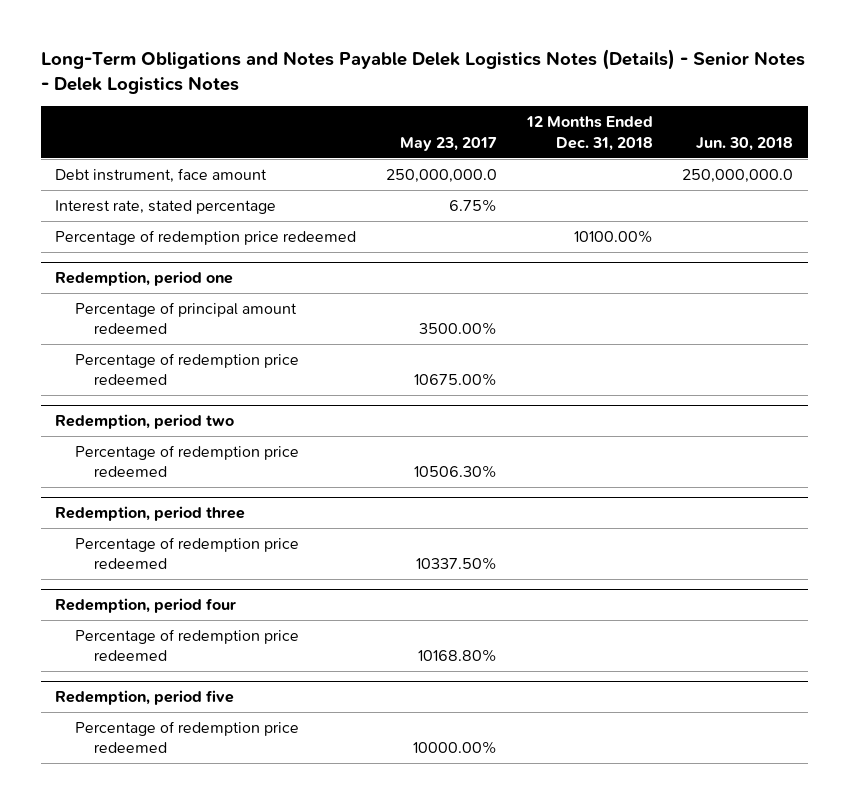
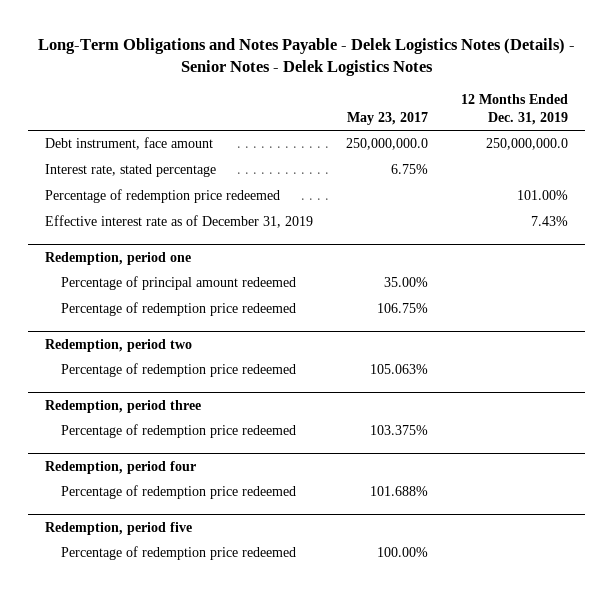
[40,49,805,95] Long-Term Obligations and Notes Payable Delek Logistics Notes (Details) - Senior Notes - Delek Logistics Notes -> [37,38,575,76] Long-Term Obligations and Notes Payable - Delek Logistics Notes (Details) - Senior Notes - Delek Logistics Notes
[525,116,653,151] 12 Months Ended Dec. 31, 2018 -> none
[696,136,794,151] Jun. 30, 2018 -> none
none -> [461,93,569,125] 12 Months Ended Dec. 31, 2019
none -> [44,215,313,229] Effective interest rate as of December 31, 2019
[419,322,498,336] 3500.00% -> [384,277,429,288] 35.00%
[414,373,498,387] 10675.00% -> [377,303,429,314] 106.75%
[414,465,498,479] 10506.30% -> [370,364,429,375] 105.063%
[416,557,498,571] 10337.50% -> [370,425,429,436] 103.375%
[418,649,498,663] 10168.80% -> [370,486,429,497] 101.688%
[413,741,498,755] 10000.00% -> [377,547,429,558] 100.00%

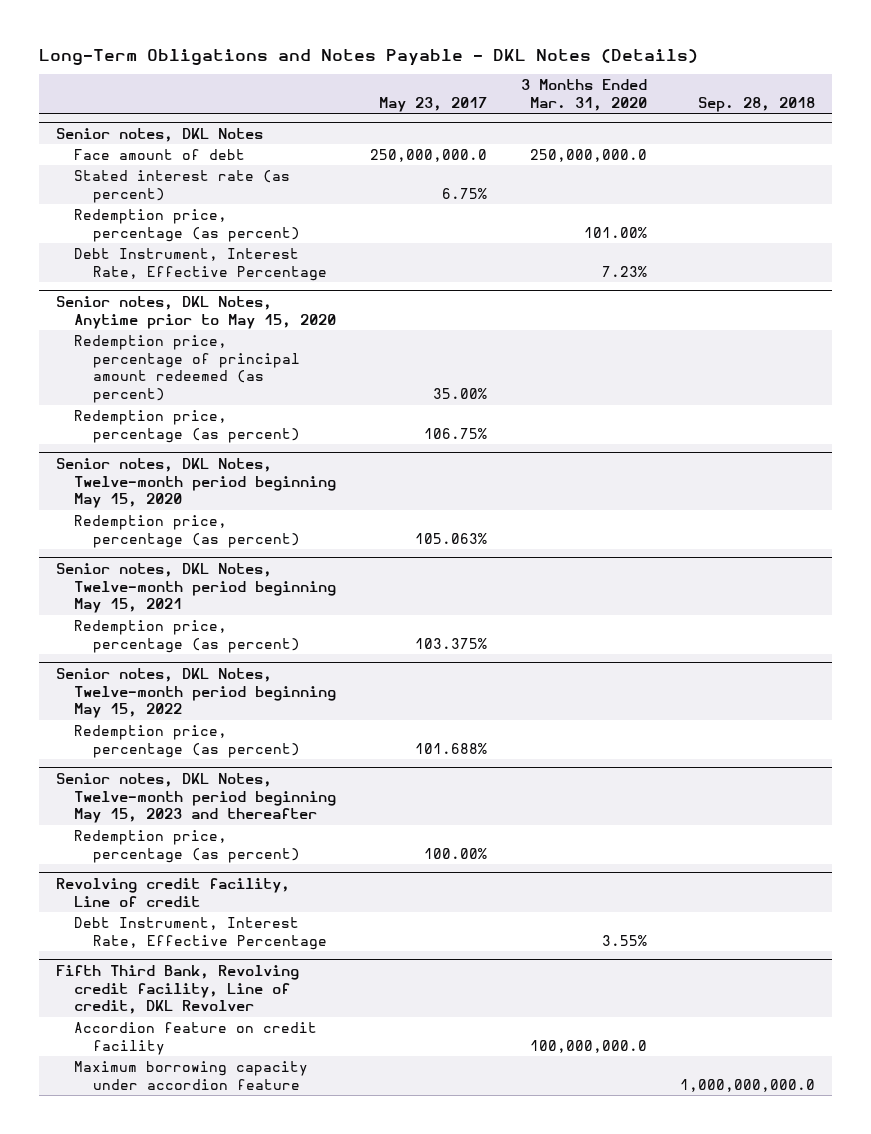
[37,38,575,76] Long-Term Obligations and Notes Payable - Delek Logistics Notes (Details) - Senior Notes - Delek Logistics Notes -> [38,48,698,66] Long-Term Obligations and Notes Payable - DKL Notes (Details)
[461,93,569,125] 12 Months Ended Dec. 31, 2019 -> none
none -> [520,79,647,112] 3 Months Ended Mar. 31, 2020
none -> [698,97,816,113] Sep. 28, 2018
[44,251,191,265] Redemption, period one -> none
[44,338,192,352] Redemption, period two -> none
[44,399,201,413] Redemption, period three -> none
[44,460,196,474] Redemption, period four -> none
[44,521,192,535] Redemption, period five -> none
none -> [55,127,263,142] Senior notes, DKL Notes
[44,137,213,151] Debt instrument, face amount -> [74,148,246,160] Face amount of debt
[44,164,216,178] Interest rate, stated percentage -> [74,169,291,203] Stated interest rate (as percent)
[44,189,280,204] Percentage of redemption price redeemed -> [74,208,300,242] Redemption price, percentage (as percent)
[44,215,313,229] Effective interest rate as of December 31, 2019 -> [74,247,327,281] Debt Instrument, Interest Rate, Effective Percentage
none -> [55,295,337,329] Senior notes, DKL Notes, Anytime prior to May 15, 2020
[61,276,297,291] Percentage of principal amount redeemed -> [74,334,300,404] Redemption price, percentage of principal amount redeemed (as percent)
[61,302,297,317] Percentage of redemption price redeemed -> [74,409,300,443] Redemption price, percentage (as percent)
none -> [55,457,337,509] Senior notes, DKL Notes, Twelve-month period beginning May 15, 2020
[61,363,297,378] Percentage of redemption price redeemed -> [74,514,300,548] Redemption price, percentage (as percent)
none -> [55,562,337,614] Senior notes, DKL Notes, Twelve-month period beginning May 15, 2021
[61,424,297,439] Percentage of redemption price redeemed -> [74,619,300,653] Redemption price, percentage (as percent)
none -> [55,667,337,719] Senior notes, DKL Notes, Twelve-month period beginning May 15, 2022
[61,485,297,500] Percentage of redemption price redeemed -> [74,724,300,758] Redemption price, percentage (as percent)
none -> [55,772,337,824] Senior notes, DKL Notes, Twelve-month period beginning May 15, 2023 and thereafter
[61,546,297,561] Percentage of redemption price redeemed -> [74,829,300,863] Redemption price, percentage (as percent)
none -> [55,877,290,907] Revolving credit facility, Line of credit
none -> [74,916,327,950] Debt Instrument, Interest Rate, Effective Percentage
none -> [55,964,299,1015] Fifth Third Bank, Revolving credit facility, Line of credit, DKL Revolver
none -> [74,1021,318,1055] Accordion feature on credit facility
none -> [74,1060,309,1090] Maximum borrowing capacity under accordion feature

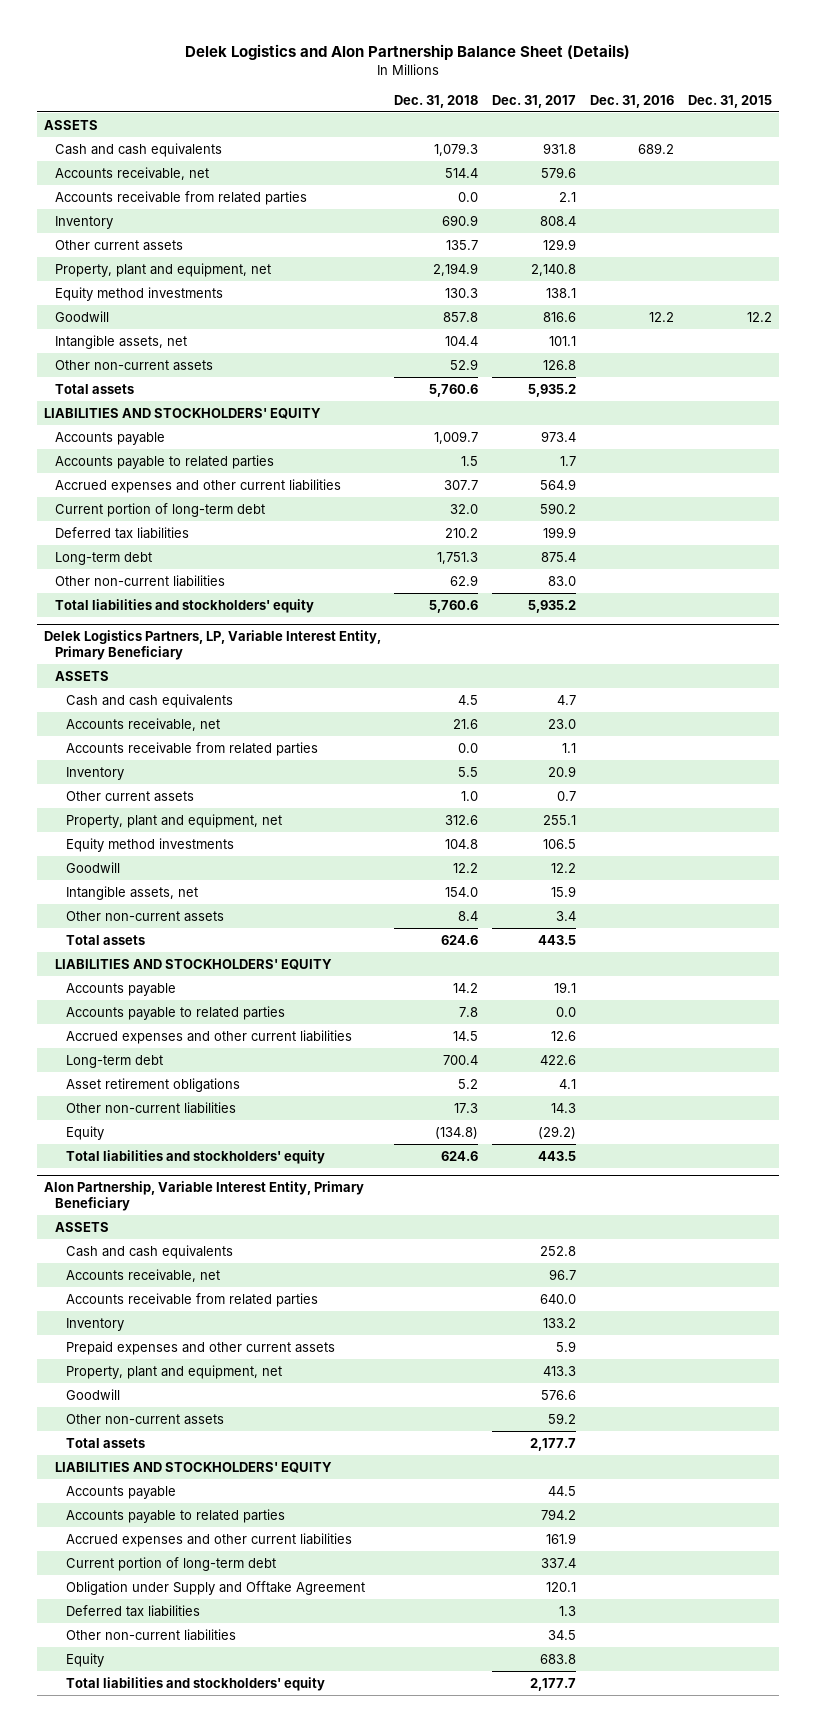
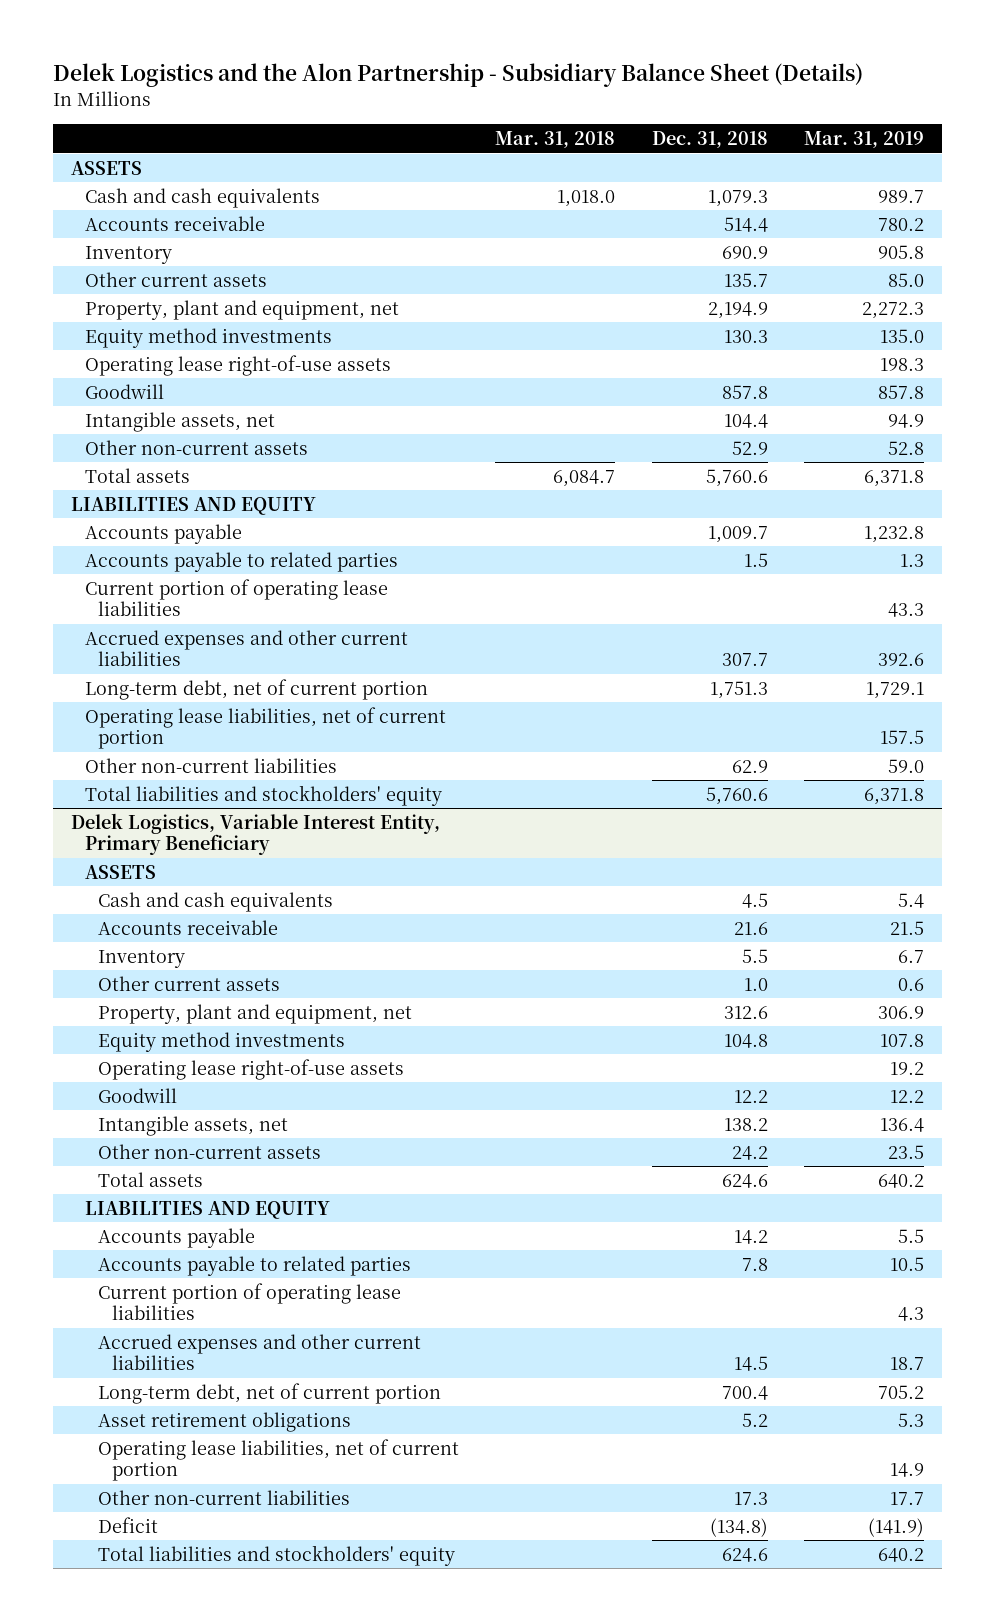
[184,43,630,60] Delek Logistics and Alon Partnership Balance Sheet (Details) -> [52,63,863,88] Delek Logistics and the Alon Partnership - Subsidiary Balance Sheet (Details)
[492,94,577,108] Dec. 31, 2017 -> none
[590,94,675,108] Dec. 31, 2016 -> none
[688,94,773,108] Dec. 31, 2015 -> none
none -> [495,131,616,149] Mar. 31, 2018
none -> [803,131,924,149] Mar. 31, 2019
[54,190,307,205] Accounts receivable from related parties -> none
[54,166,209,180] Accounts receivable, net -> [84,215,265,231] Accounts receivable
none -> [84,354,391,376] Operating lease right-of-use assets
[43,407,321,419] LIABILITIES AND STOCKHOLDERS' EQUITY -> [71,496,317,515] LIABILITIES AND EQUITY
none -> [84,578,388,617] Current portion of operating lease liabilities
[54,502,265,517] Current portion of long-term debt -> none
[54,526,189,539] Deferred tax liabilities -> none
[54,551,152,565] Long-term debt -> [84,678,428,700] Long-term debt, net of current portion
none -> [84,706,446,750] Operating lease liabilities, net of current portion
[43,630,381,660] Delek Logistics Partners, LP, Variable Interest Entity, Primary Beneficiary -> [71,812,441,856] Delek Logistics, Variable Interest Entity, Primary Beneficiary
[65,741,318,756] Accounts receivable from related parties -> none
[65,717,220,731] Accounts receivable, net -> [98,919,279,935] Accounts receivable
none -> [98,1058,405,1080] Operating lease right-of-use assets
[445,886,479,897] 154.0 -> [723,1117,768,1131] 138.2
[458,910,479,921] 8.4 -> [731,1145,768,1160] 24.2
[54,958,332,970] LIABILITIES AND STOCKHOLDERS' EQUITY -> [84,1200,330,1219] LIABILITIES AND EQUITY
none -> [98,1282,402,1321] Current portion of operating lease liabilities
[65,1054,163,1068] Long-term debt -> [98,1382,442,1404] Long-term debt, net of current portion
none -> [98,1438,460,1482] Operating lease liabilities, net of current portion
[65,1125,104,1140] Equity -> [98,1516,159,1533] Deficit
[43,1181,364,1211] Alon Partnership, Variable Interest Entity, Primary Beneficiary -> none
[54,1221,109,1232] ASSETS -> none
[65,1244,233,1259] Cash and cash equivalents -> none
[65,1268,220,1282] Accounts receivable, net -> none
[65,1292,318,1307] Accounts receivable from related parties -> none
[65,1317,124,1331] Inventory -> none
[65,1340,335,1355] Prepaid expenses and other current assets -> none
[65,1364,282,1379] Property, plant and equipment, net -> none
[65,1388,120,1400] Goodwill -> none
[65,1413,224,1425] Other non-current assets -> none
[65,1437,145,1448] Total assets -> none
[54,1461,332,1473] LIABILITIES AND STOCKHOLDERS' EQUITY -> none
[65,1485,176,1499] Accounts payable -> none
[65,1508,285,1523] Accounts payable to related parties -> none
[65,1532,352,1547] Accrued expenses and other current liabilities -> none
[65,1556,276,1571] Current portion of long-term debt -> none
[65,1580,365,1595] Obligation under Supply and Offtake Agreement -> none
[65,1604,200,1617] Deferred tax liabilities -> none
[65,1628,236,1641] Other non-current liabilities -> none
[65,1652,104,1667] Equity -> none
[65,1676,325,1691] Total liabilities and stockholders' equity -> none

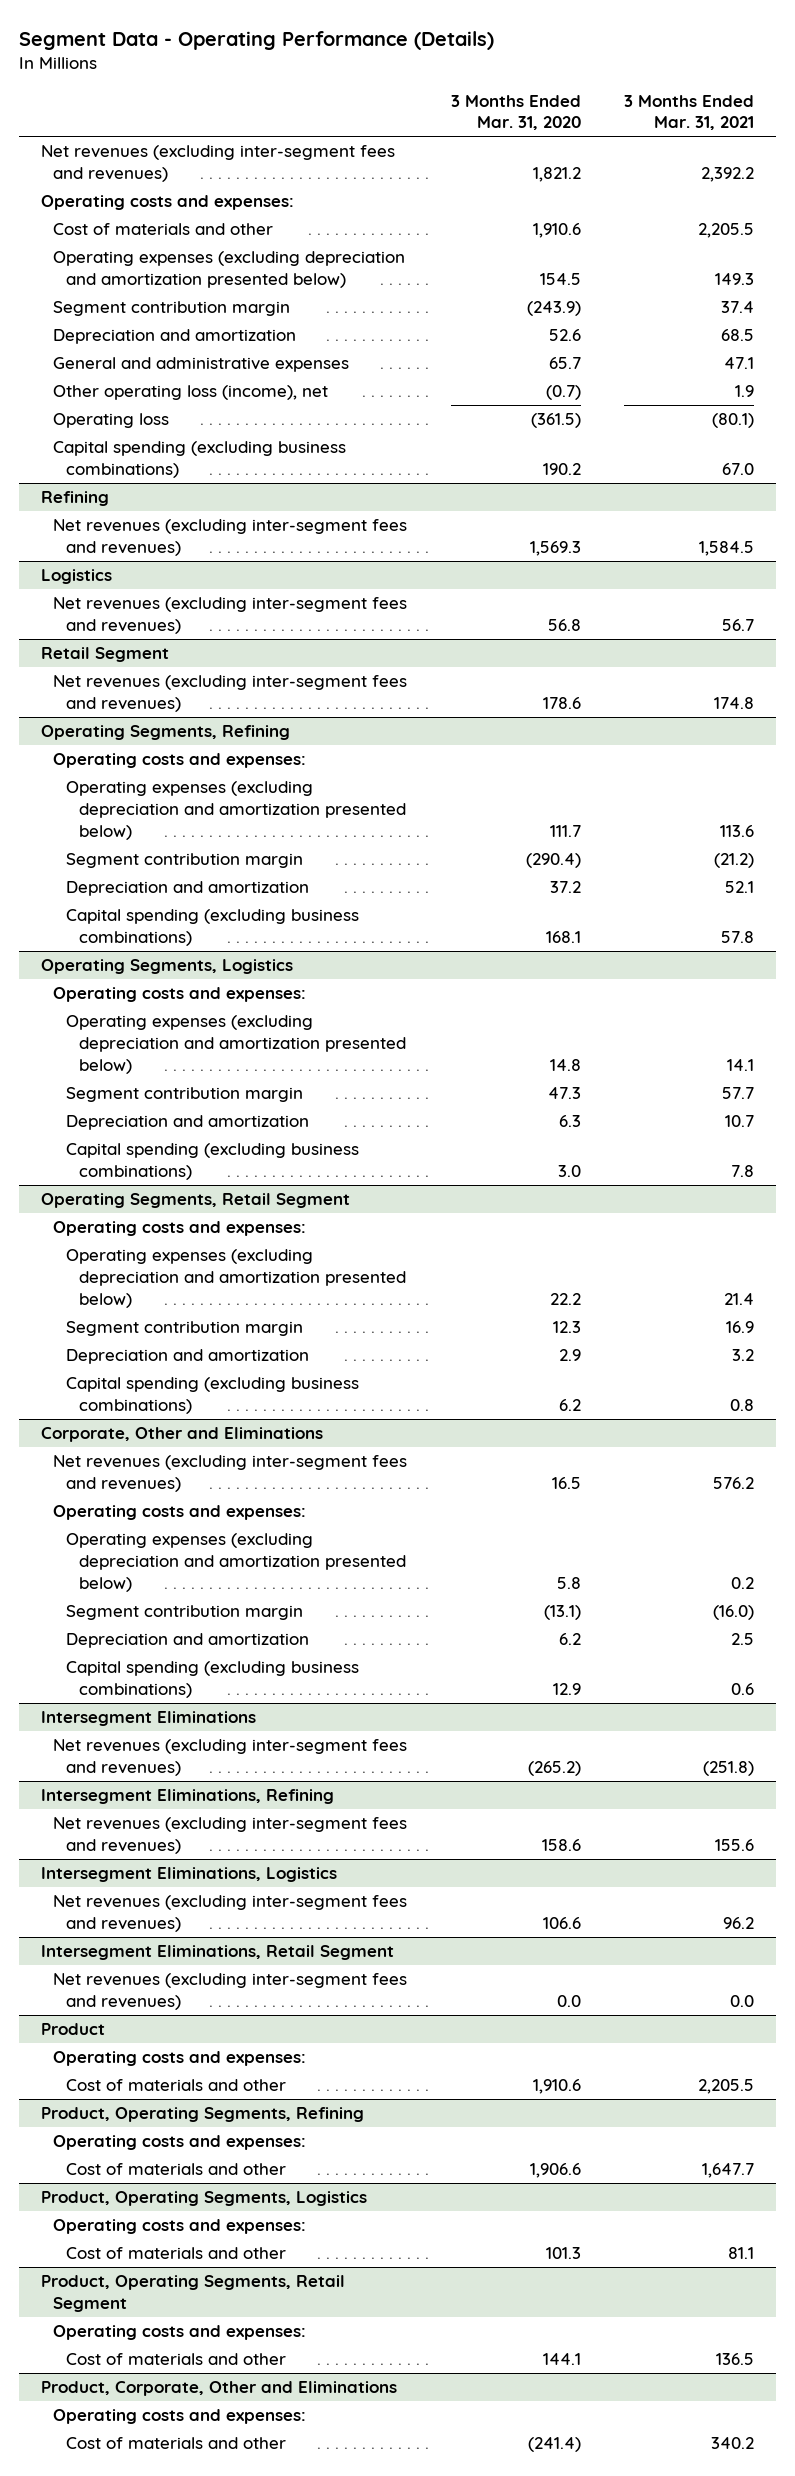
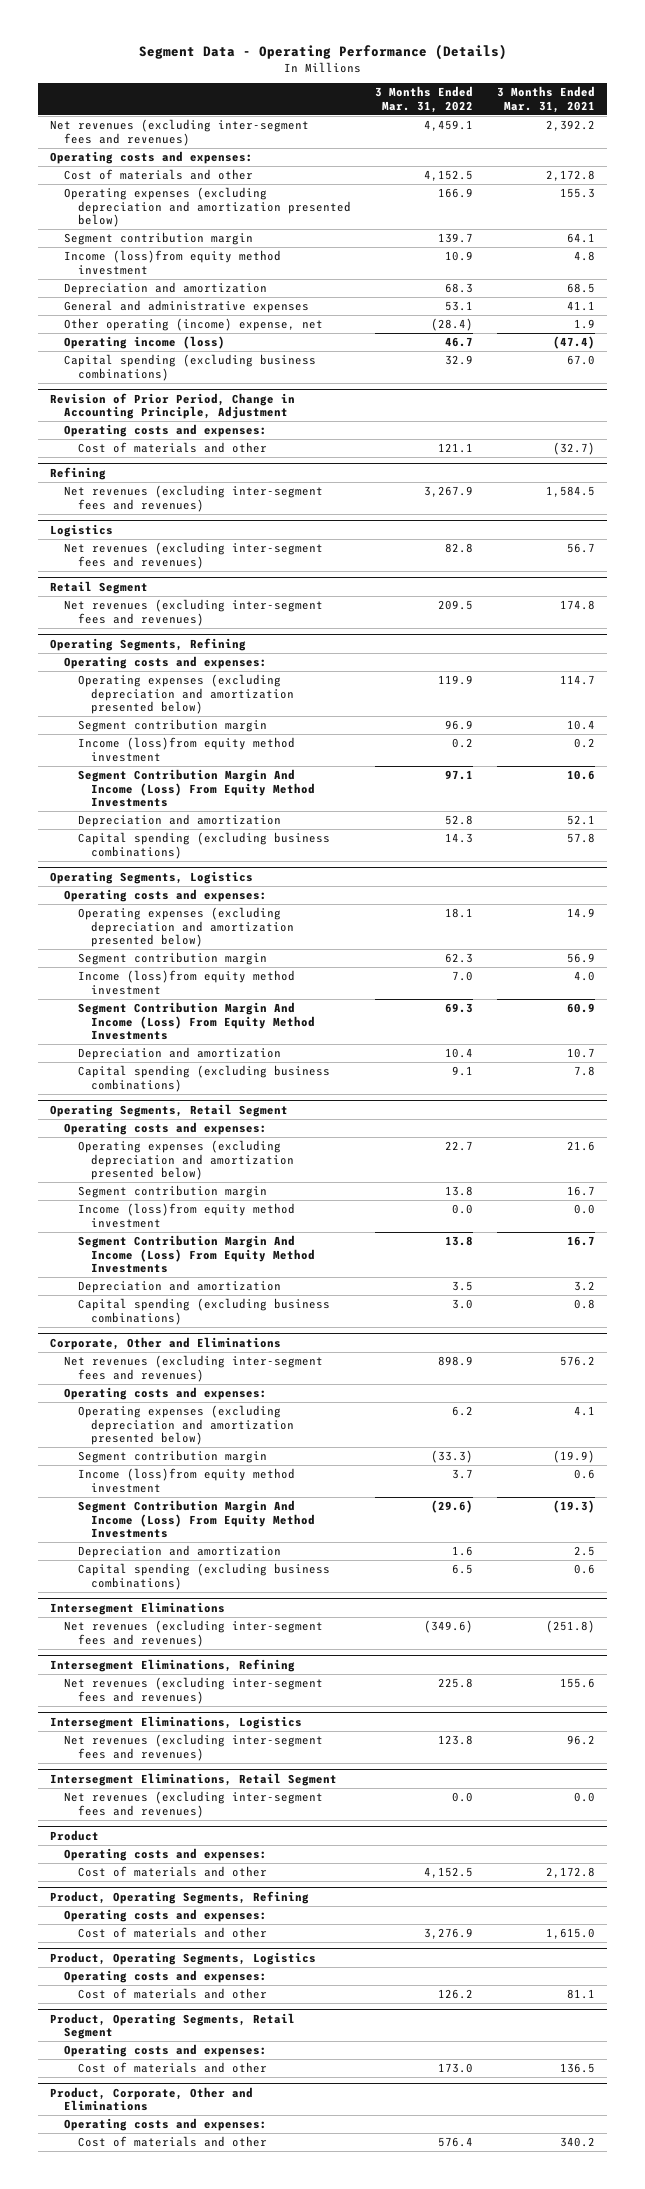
[450,94,581,131] 3 Months Ended Mar. 31, 2020 -> none
none -> [374,86,473,113] 3 Months Ended Mar. 31, 2022
[698,223,755,239] 2,205.5 -> [546,170,596,182] 2,172.8
[715,273,755,286] 149.3 -> [560,188,596,199] 155.3
[721,301,755,314] 37.4 -> [567,233,596,244] 64.1
none -> [63,250,281,275] Income (loss)from equity method investment
[724,357,755,370] 47.1 -> [567,301,596,312] 41.1
[53,385,329,401] Other operating loss (income), net -> [63,318,323,332] Other operating (income) expense, net
[53,413,170,429] Operating loss -> [63,336,225,350] Operating income (loss)
[712,413,755,429] (80.1) -> [553,336,596,350] (47.4)
none -> [50,392,296,420] Revision of Prior Period, Change in Accounting Principle, Adjustment
none -> [63,424,267,438] Operating costs and expenses:
none -> [77,442,267,454] Cost of materials and other
[720,825,755,838] 113.6 -> [560,675,596,686] 114.7
[714,853,755,869] (21.2) -> [567,720,596,731] 10.4
none -> [77,737,295,762] Income (loss)from equity method investment
none -> [77,769,316,808] Segment Contribution Margin And Income (Loss) From Equity Method Investments
[727,1059,755,1072] 14.1 -> [567,908,596,919] 14.9
[722,1087,755,1100] 57.7 -> [567,953,596,964] 56.9
none -> [77,970,295,995] Income (loss)from equity method investment
none -> [77,1002,316,1041] Segment Contribution Margin And Income (Loss) From Equity Method Investments
[724,1293,755,1306] 21.4 -> [567,1141,596,1152] 21.6
[726,1321,755,1334] 16.9 -> [567,1186,596,1197] 16.7
none -> [77,1203,295,1228] Income (loss)from equity method investment
none -> [77,1235,316,1274] Segment Contribution Margin And Income (Loss) From Equity Method Investments
[731,1577,755,1590] 0.2 -> [574,1406,596,1417] 4.1
[713,1605,755,1621] (16.0) -> [553,1450,596,1464] (19.9)
none -> [77,1468,295,1493] Income (loss)from equity method investment
none -> [77,1500,316,1539] Segment Contribution Margin And Income (Loss) From Equity Method Investments
[698,2079,755,2095] 2,205.5 -> [546,1867,596,1879] 2,172.8
[702,2163,755,2179] 1,647.7 -> [546,1928,596,1940] 1,615.0

